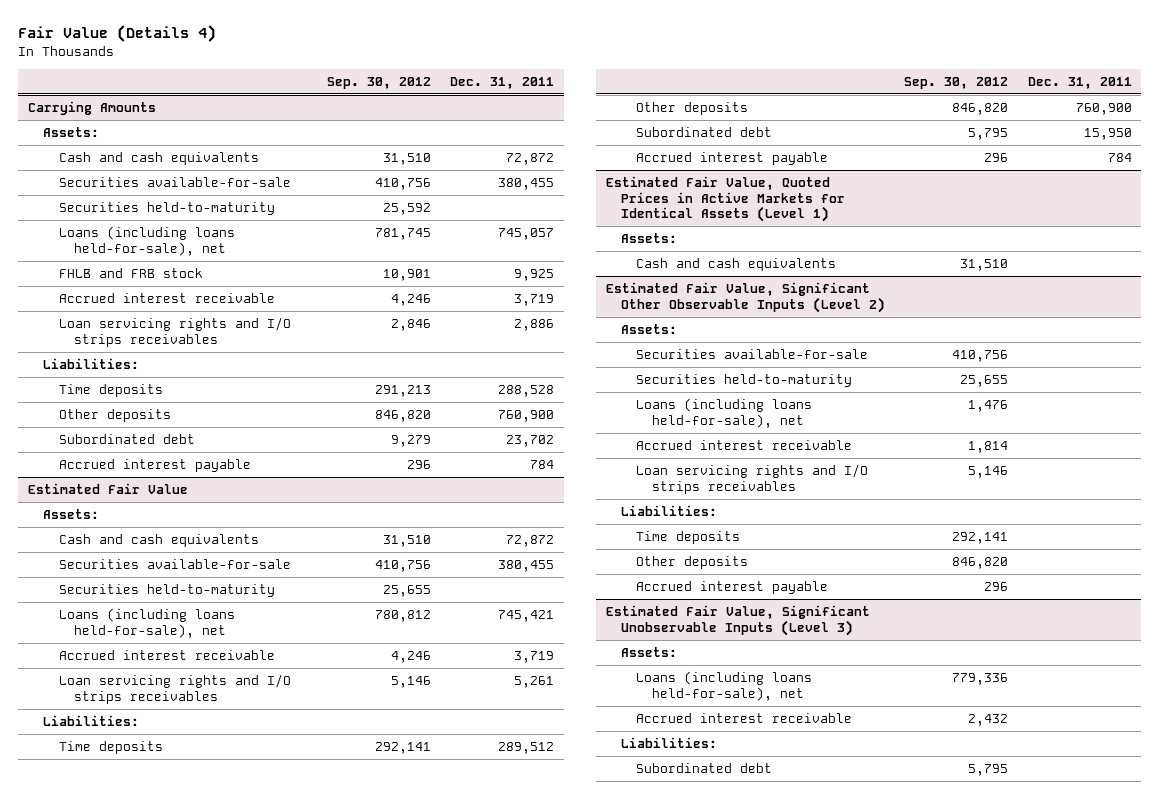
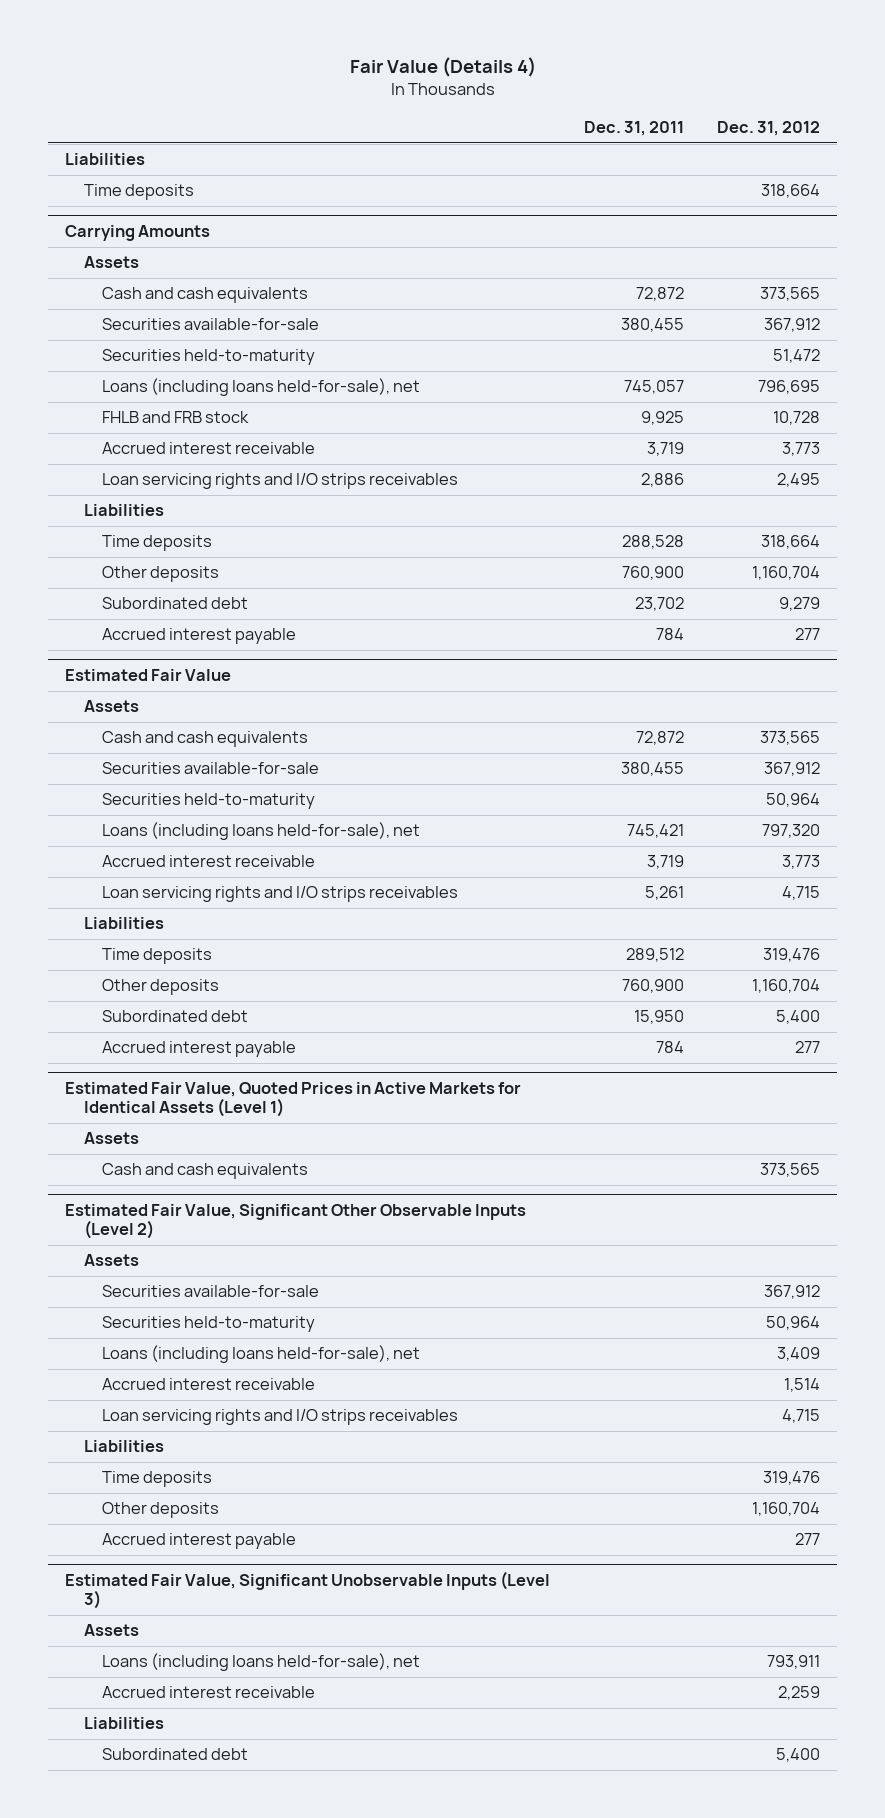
[326,76,431,89] Sep. 30, 2012 -> none
none -> [717,121,821,137] Dec. 31, 2012
none -> [64,153,145,166] Liabilities
none -> [83,184,194,201] Time deposits
[43,127,100,138] Assets: -> [83,256,139,269] Assets
[43,358,140,370] Liabilities: -> [83,504,164,517] Liabilities
[43,509,100,520] Assets: -> [83,700,139,713] Assets
[43,715,140,727] Liabilities: -> [83,917,164,930] Liabilities
[621,233,678,244] Assets: -> [83,1132,139,1145] Assets
[621,324,678,335] Assets: -> [83,1254,139,1267] Assets
[621,505,718,517] Liabilities: -> [83,1440,164,1453] Liabilities
[621,647,678,658] Assets: -> [83,1624,139,1637] Assets
[621,737,718,749] Liabilities: -> [83,1717,164,1730] Liabilities

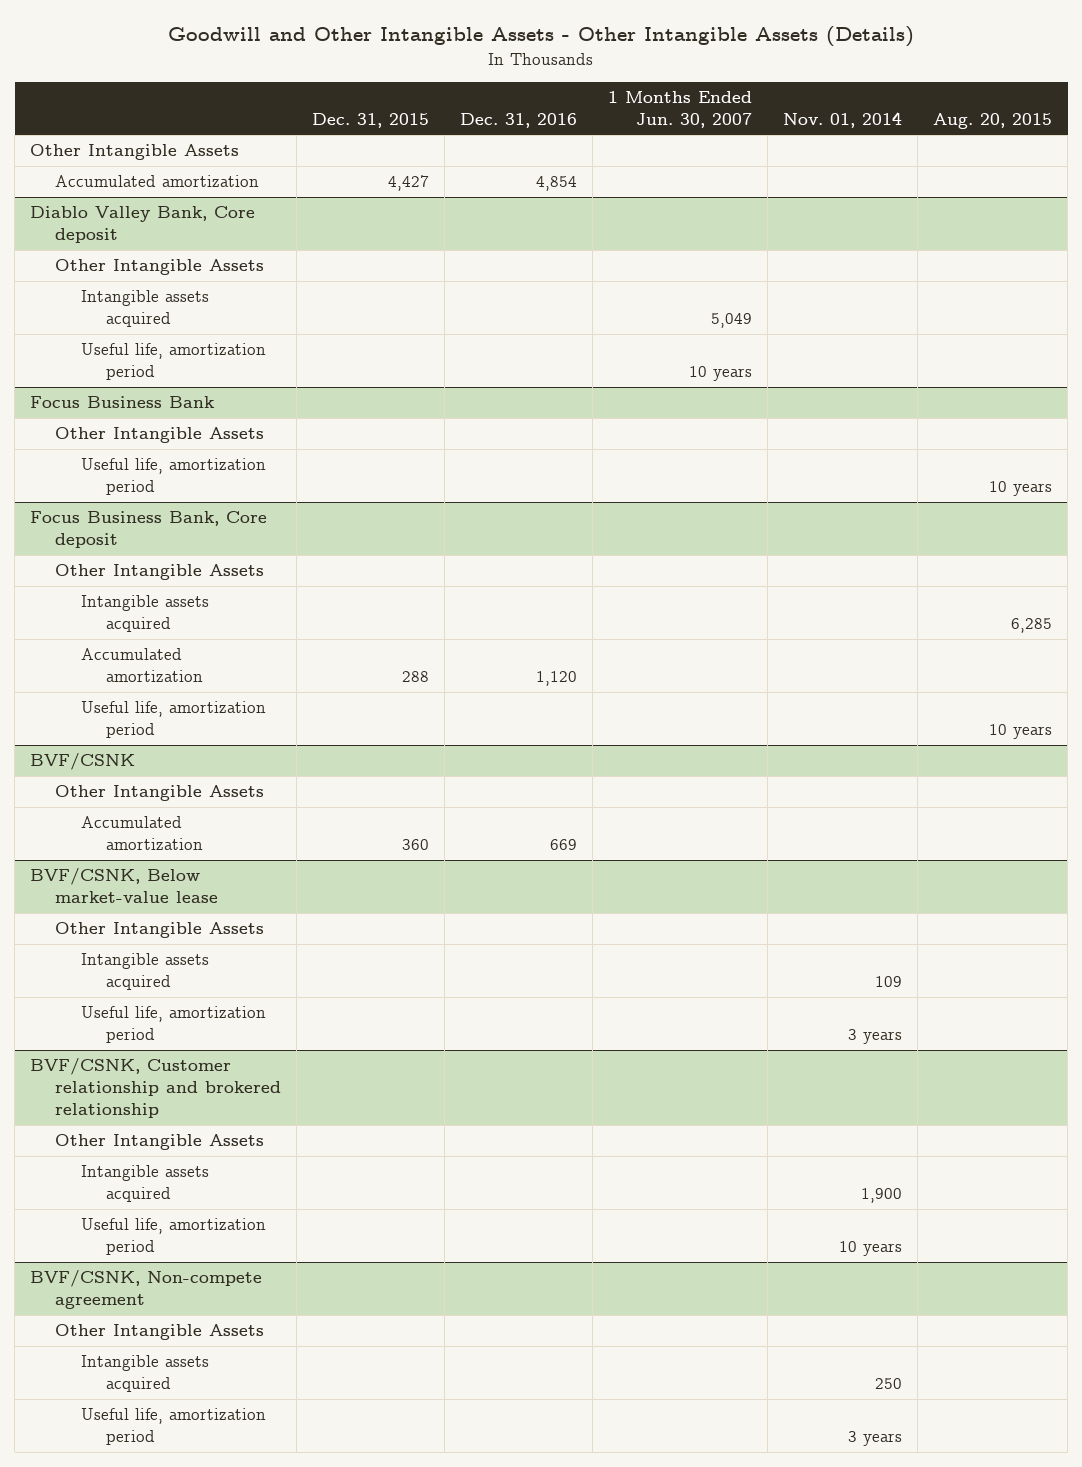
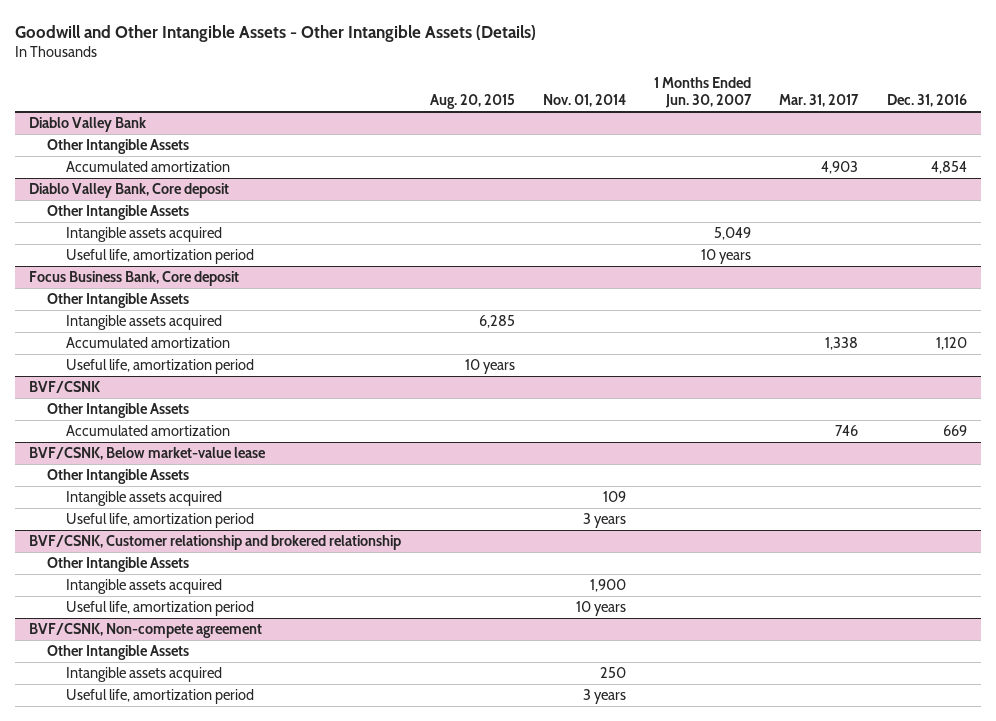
[312,112,430,128] Dec. 31, 2015 -> none
none -> [779,94,860,108] Mar. 31, 2017
none -> [29,117,147,133] Diablo Valley Bank
[30,396,216,409] Focus Business Bank -> none
[55,427,265,444] Other Intangible Assets -> none
[80,458,266,496] Useful life, amortization period -> none

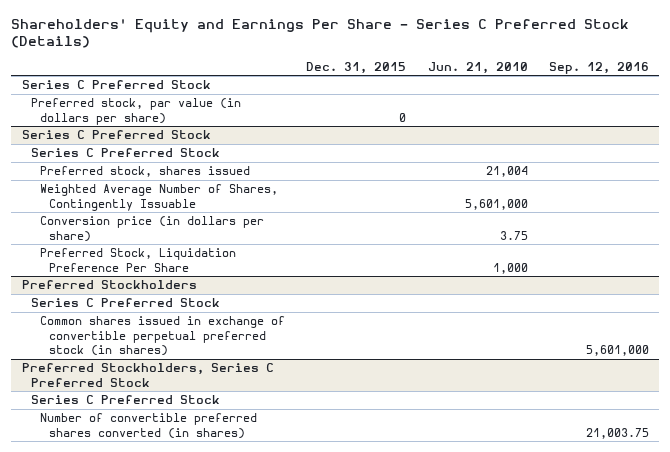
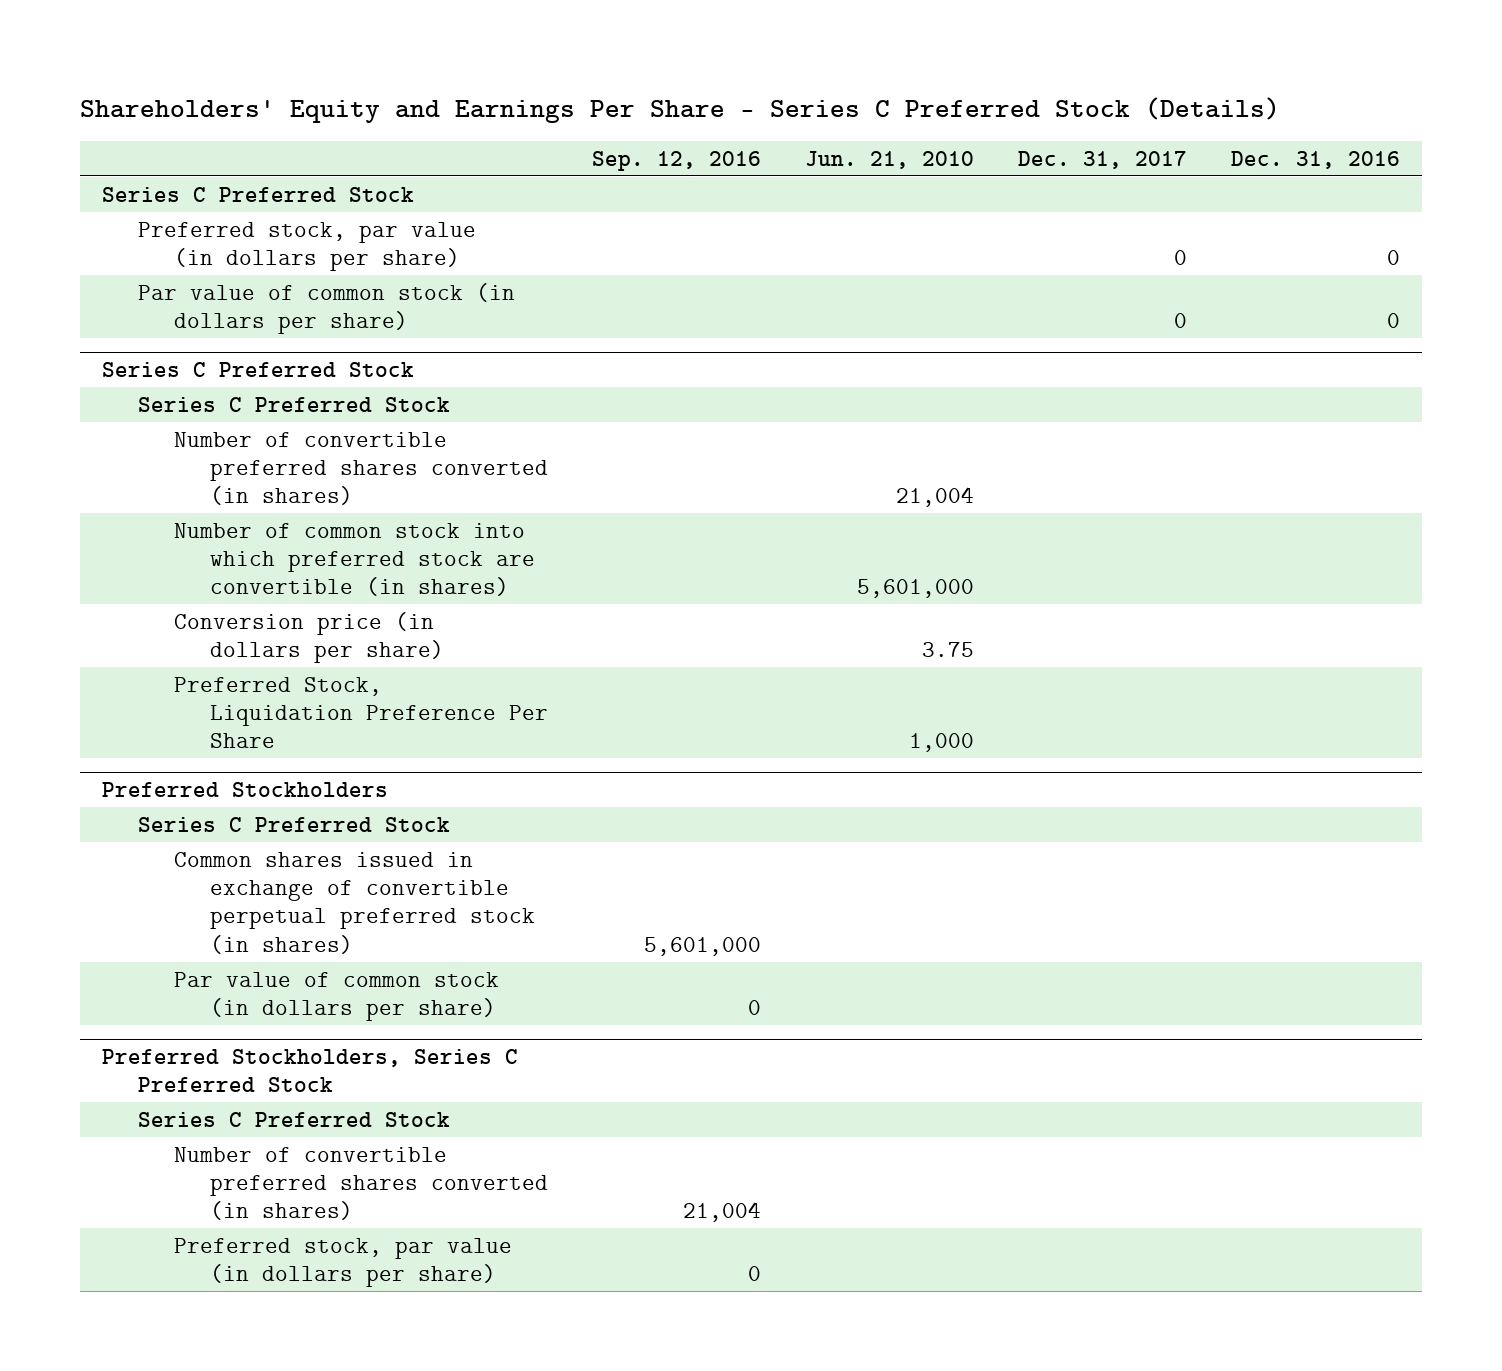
[306,61,407,74] Dec. 31, 2015 -> none
none -> [1018,150,1188,169] Dec. 31, 2017
none -> [1231,150,1401,169] Dec. 31, 2016
none -> [138,282,516,335] Par value of common stock (in dollars per share)
[40,166,251,178] Preferred stock, shares issued -> [174,431,549,506] Number of convertible preferred shares converted (in shares)
[40,184,279,211] Weighted Average Number of Shares, Contingently Issuable -> [174,522,536,597] Number of common stock into which preferred stock are convertible (in shares)
none -> [174,971,500,1022] Par value of common stock (in dollars per share)
[585,427,649,439] 21,003.75 -> [683,1202,762,1223] 21,004
none -> [174,1237,513,1288] Preferred stock, par value (in dollars per share)

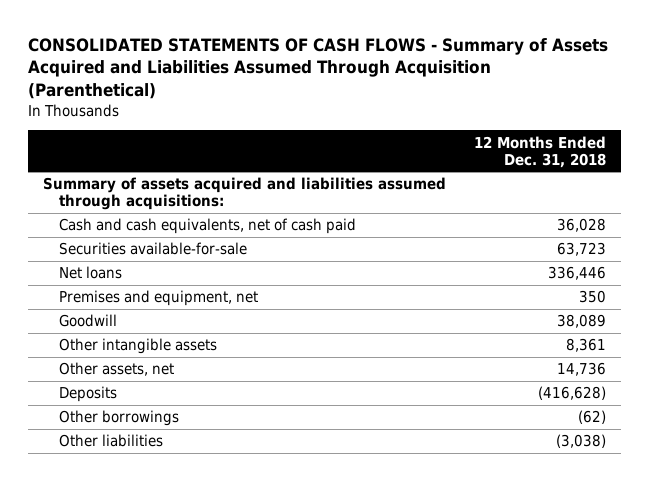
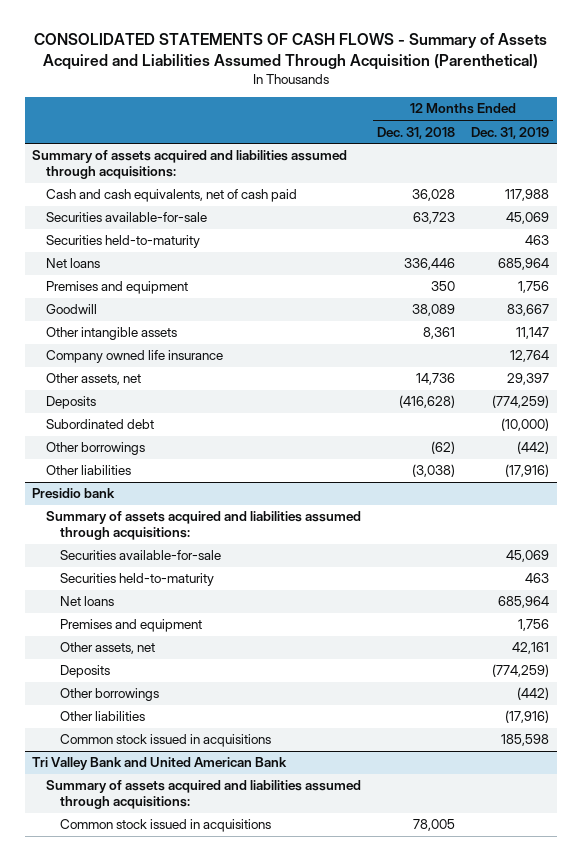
none -> [470,126,549,139] Dec. 31, 2019
none -> [46,235,201,249] Securities held-to-maturity
[59,290,259,307] Premises and equipment, net -> [46,281,189,295] Premises and equipment
none -> [46,350,224,364] Company owned life insurance
none -> [46,419,155,430] Subordinated debt
none -> [32,488,116,500] Presidio bank
none -> [46,511,362,540] Summary of assets acquired and liabilities assumed through acquisitions:
none -> [60,550,222,561] Securities available-for-sale
none -> [60,573,215,587] Securities held-to-maturity
none -> [60,596,115,607] Net loans
none -> [60,619,203,633] Premises and equipment
none -> [60,642,156,655] Other assets, net
none -> [60,665,111,679] Deposits
none -> [60,688,160,702] Other borrowings
none -> [60,711,146,722] Other liabilities
none -> [60,734,272,748] Common stock issued in acquisitions
none -> [32,757,288,771] Tri Valley Bank and United American Bank
none -> [46,780,362,809] Summary of assets acquired and liabilities assumed through acquisitions:
none -> [60,819,272,833] Common stock issued in acquisitions

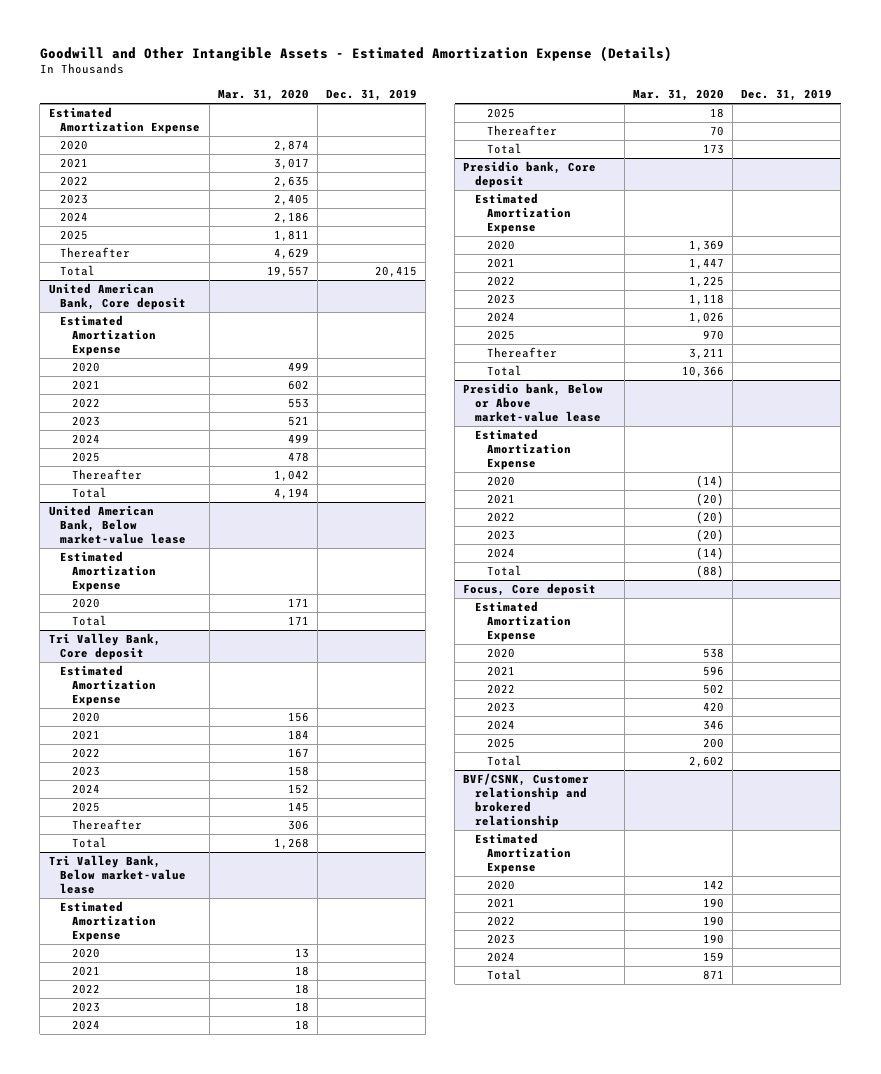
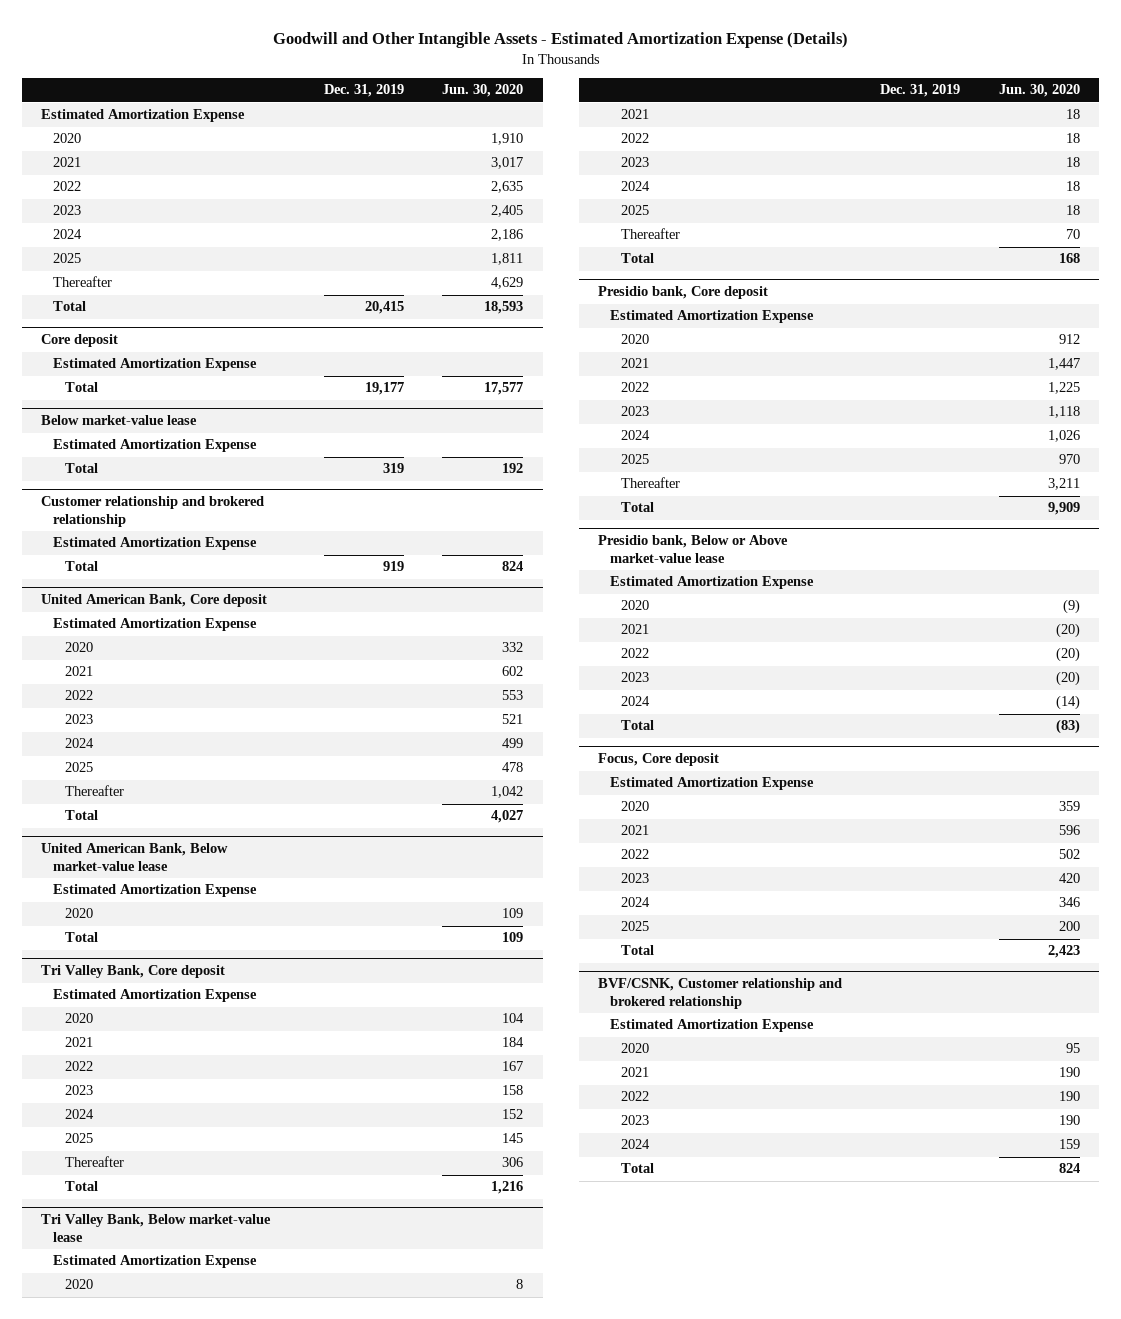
[217,89,309,102] Mar. 31, 2020 -> none
none -> [442,84,524,98] Jun. 30, 2020
none -> [41,334,119,348] Core deposit
none -> [53,358,258,372] Estimated Amortization Expense
none -> [64,382,98,393] Total
none -> [41,415,198,426] Below market-value lease
none -> [53,439,258,453] Estimated Amortization Expense
none -> [64,463,98,474] Total
none -> [41,496,265,528] Customer relationship and brokered relationship
none -> [53,537,258,551] Estimated Amortization Expense
none -> [64,561,98,572] Total

